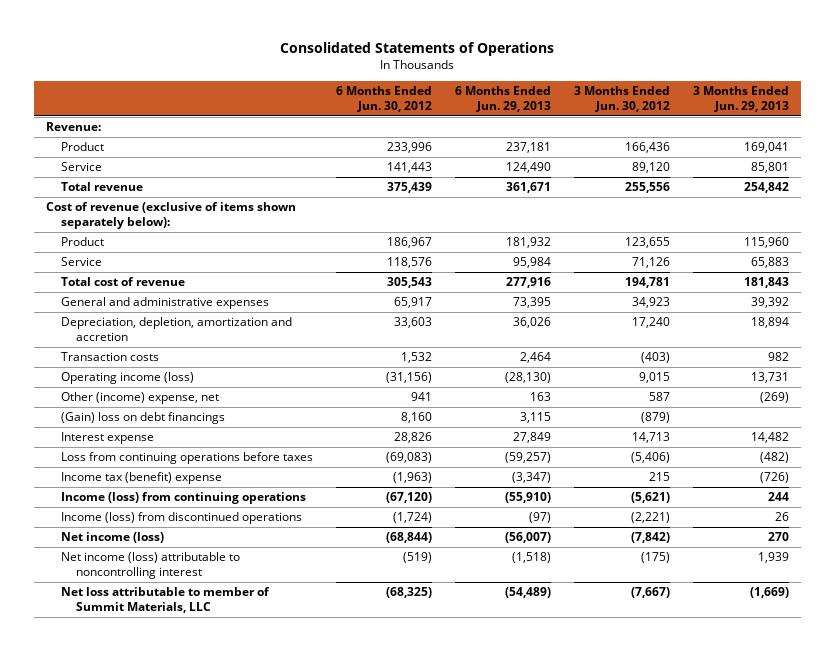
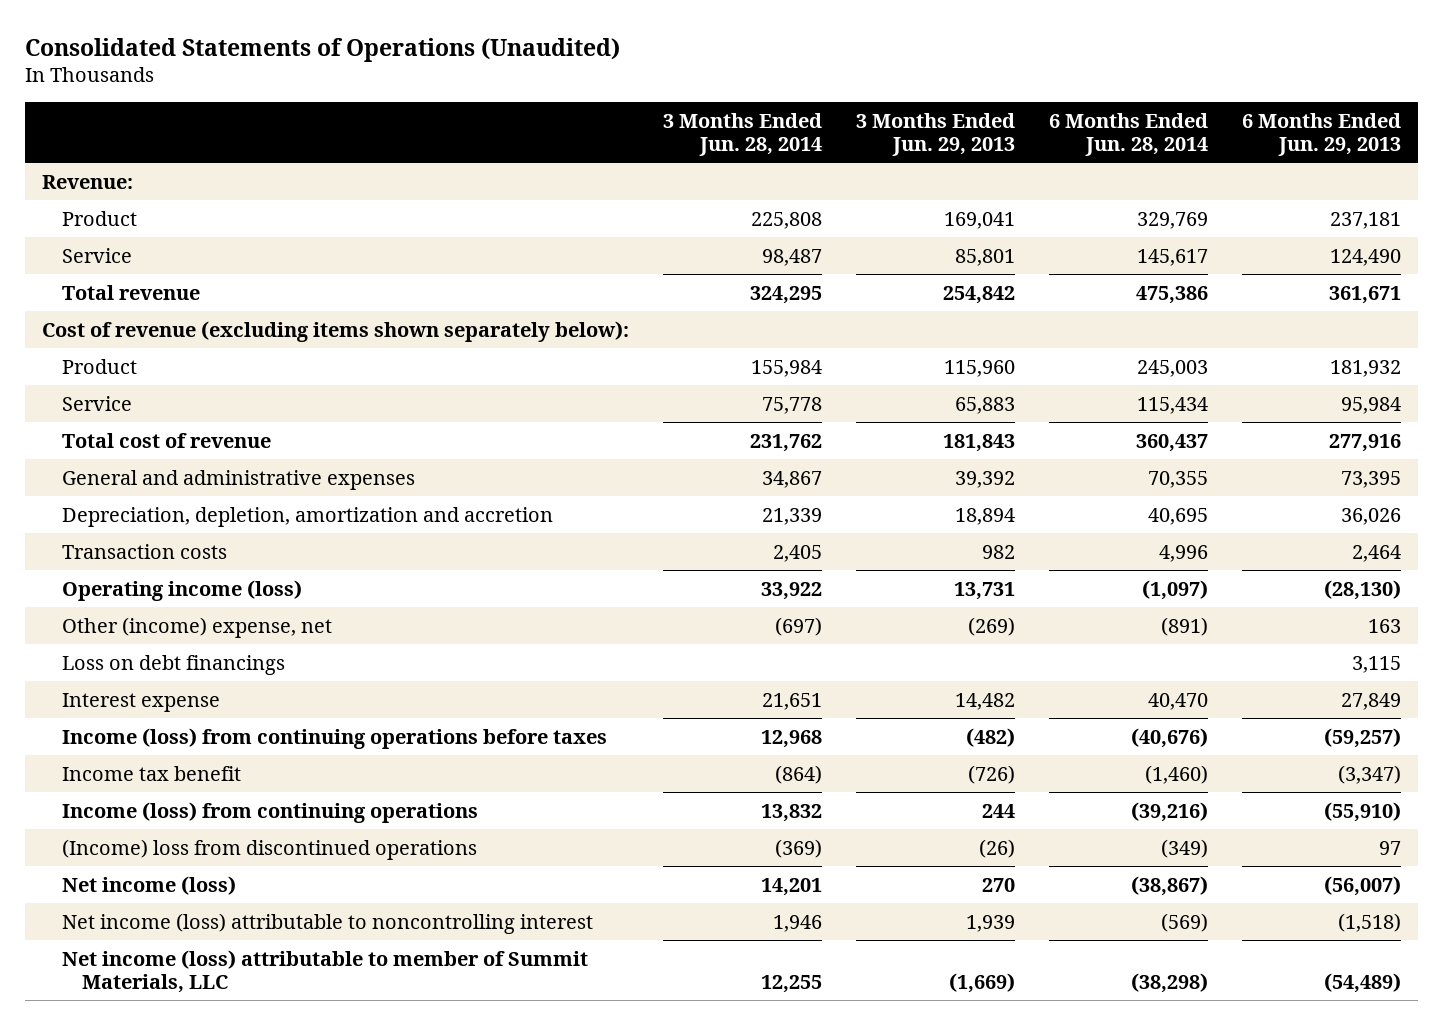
[280,41,555,56] Consolidated Statements of Operations -> [24,37,620,62] Consolidated Statements of Operations (Unaudited)
[336,86,433,112] 6 Months Ended Jun. 30, 2012 -> none
[574,86,671,112] 3 Months Ended Jun. 30, 2012 -> none
none -> [662,112,822,157] 3 Months Ended Jun. 28, 2014
none -> [1049,112,1209,157] 6 Months Ended Jun. 28, 2014
[45,202,296,230] Cost of revenue (exclusive of items shown separately below): -> [41,320,629,342] Cost of revenue (excluding items shown separately below):
[61,412,226,425] (Gain) loss on debt financings -> [62,654,286,675] Loss on debt financings
[61,452,314,465] Loss from continuing operations before taxes -> [62,727,608,749] Income (loss) from continuing operations before taxes
[61,472,223,485] Income tax (benefit) expense -> [62,765,242,781] Income tax benefit
[61,512,303,525] Income (loss) from discontinued operations -> [62,838,478,860] (Income) loss from discontinued operations
[529,512,552,524] (97) -> [1379,840,1402,855] 97
[775,512,790,522] 26 -> [979,838,1016,858] (26)
[61,587,271,614] Net loss attributable to member of Summit Materials, LLC -> [62,949,589,993] Net income (loss) attributable to member of Summit Materials, LLC

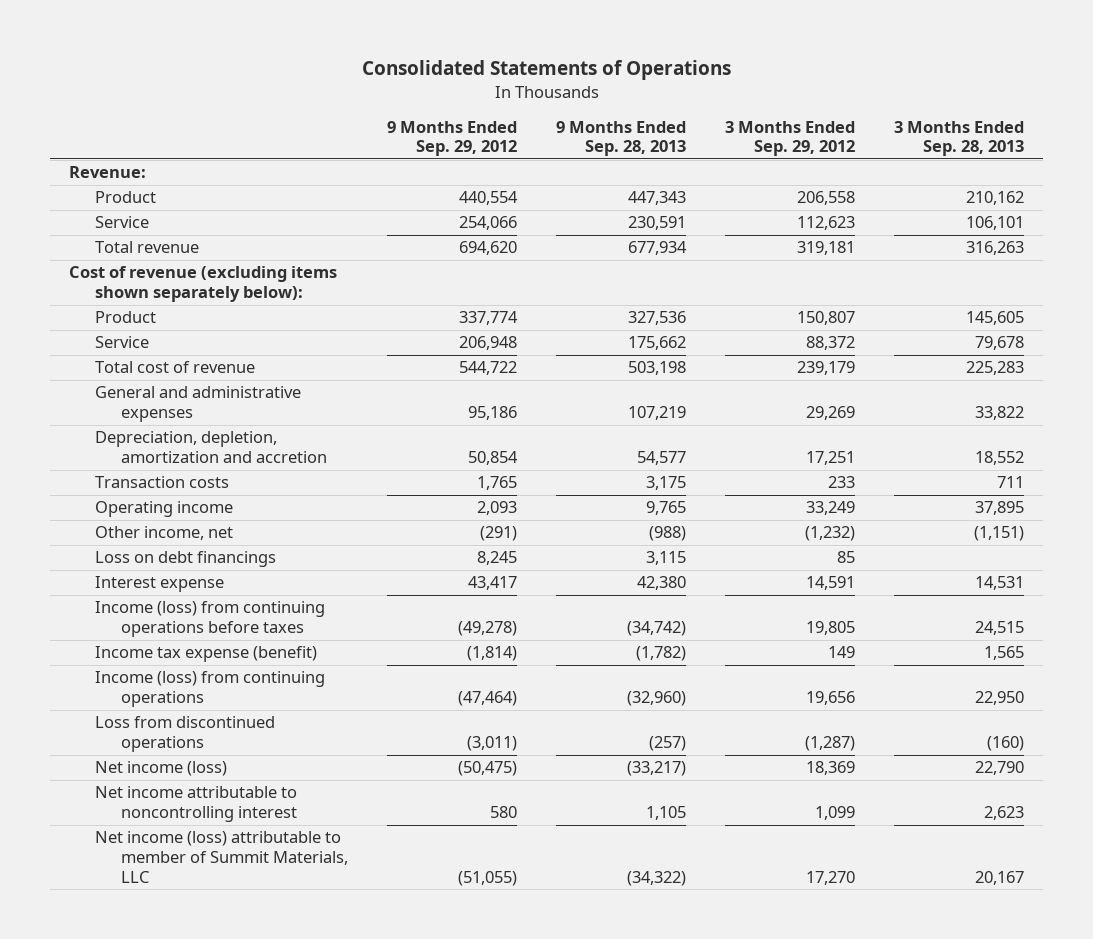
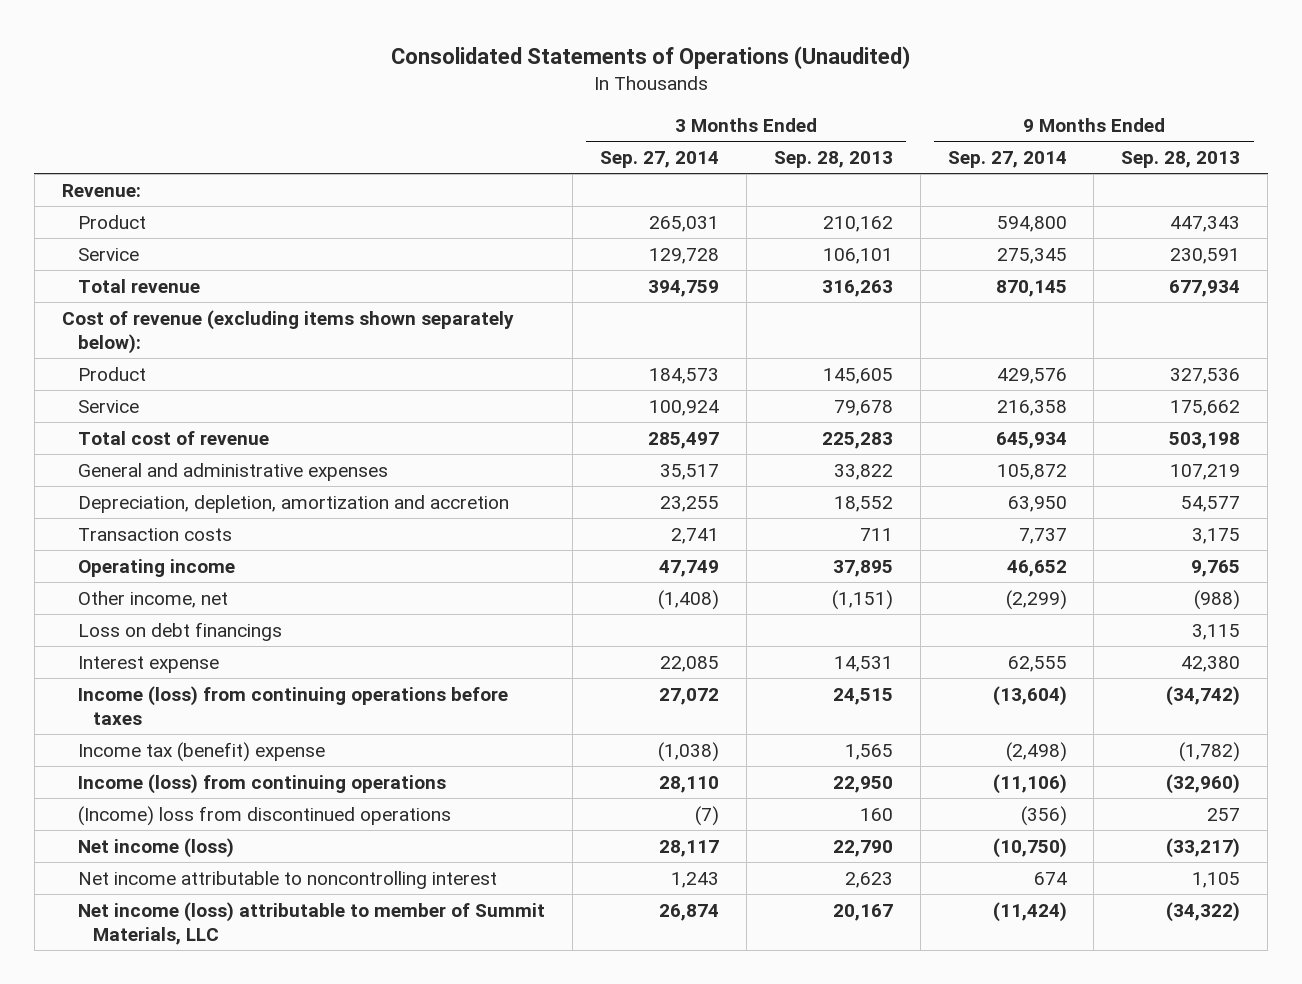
[361,60,731,81] Consolidated Statements of Operations -> [391,46,911,70] Consolidated Statements of Operations (Unaudited)
[386,120,517,157] 9 Months Ended Sep. 29, 2012 -> none
[724,120,855,157] 3 Months Ended Sep. 29, 2012 -> none
none -> [599,150,719,168] Sep. 27, 2014
none -> [947,150,1067,168] Sep. 27, 2014
[94,646,317,663] Income tax expense (benefit) -> [77,741,325,762] Income tax (benefit) expense
[94,716,275,753] Loss from discontinued operations -> [77,805,451,826] (Income) loss from discontinued operations
[648,736,686,752] (257) -> [1207,807,1241,821] 257
[986,736,1024,752] (160) -> [859,807,893,821] 160

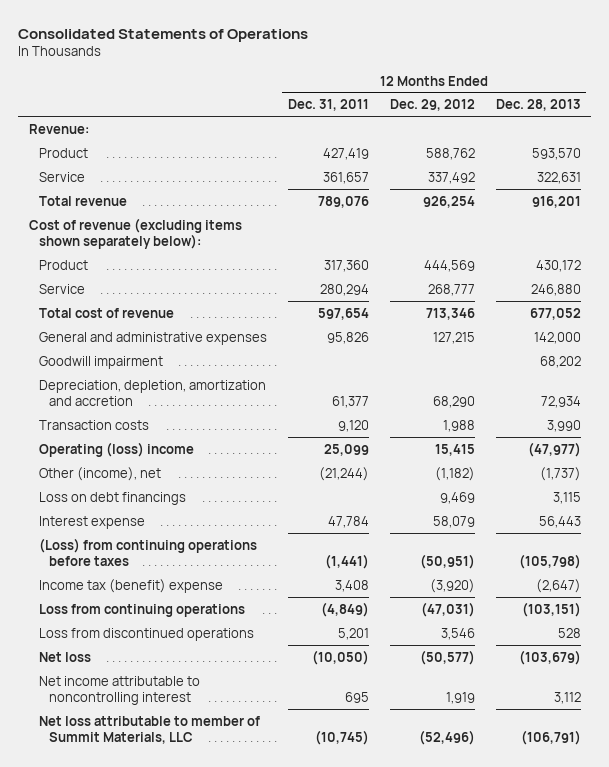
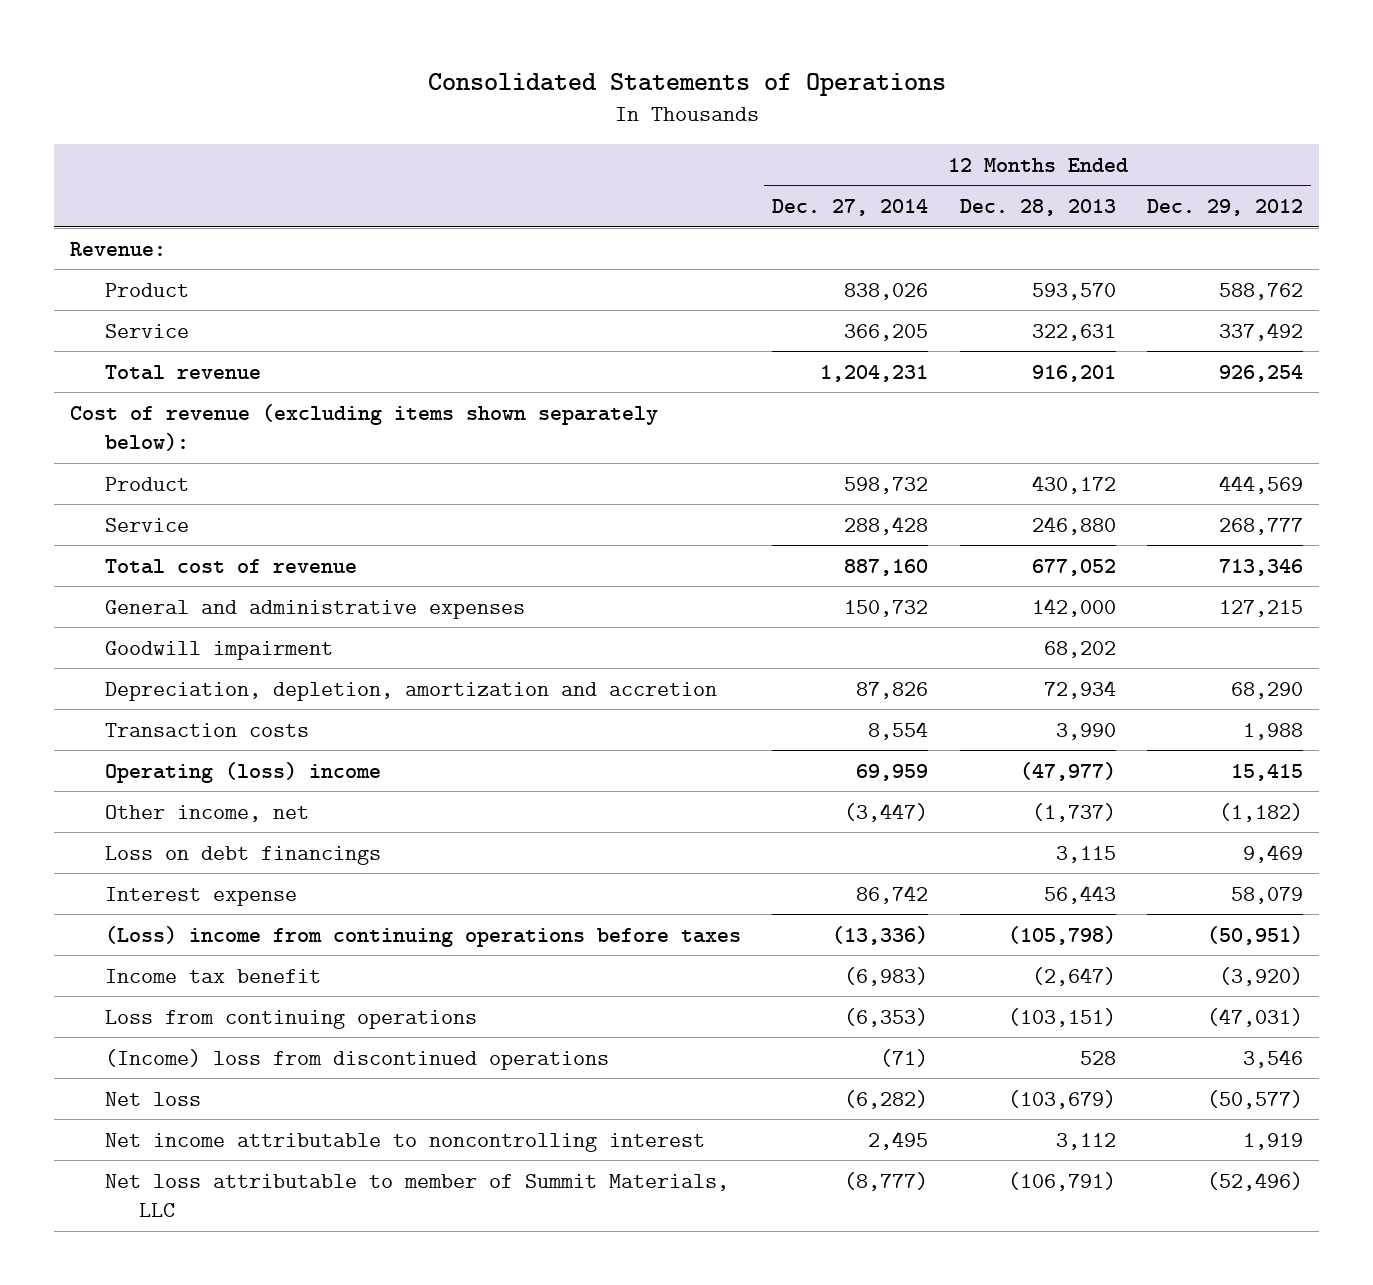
[287,99,369,112] Dec. 31, 2011 -> none
none -> [772,199,929,217] Dec. 27, 2014
[38,466,161,481] Other (income), net -> [104,804,309,822] Other income, net
[38,537,257,566] (Loss) from continuing operations before taxes -> [104,925,741,947] (Loss) income from continuing operations before taxes
[38,578,223,593] Income tax (benefit) expense -> [104,968,321,983] Income tax benefit
[38,627,254,641] Loss from discontinued operations -> [104,1048,609,1070] (Income) loss from discontinued operations

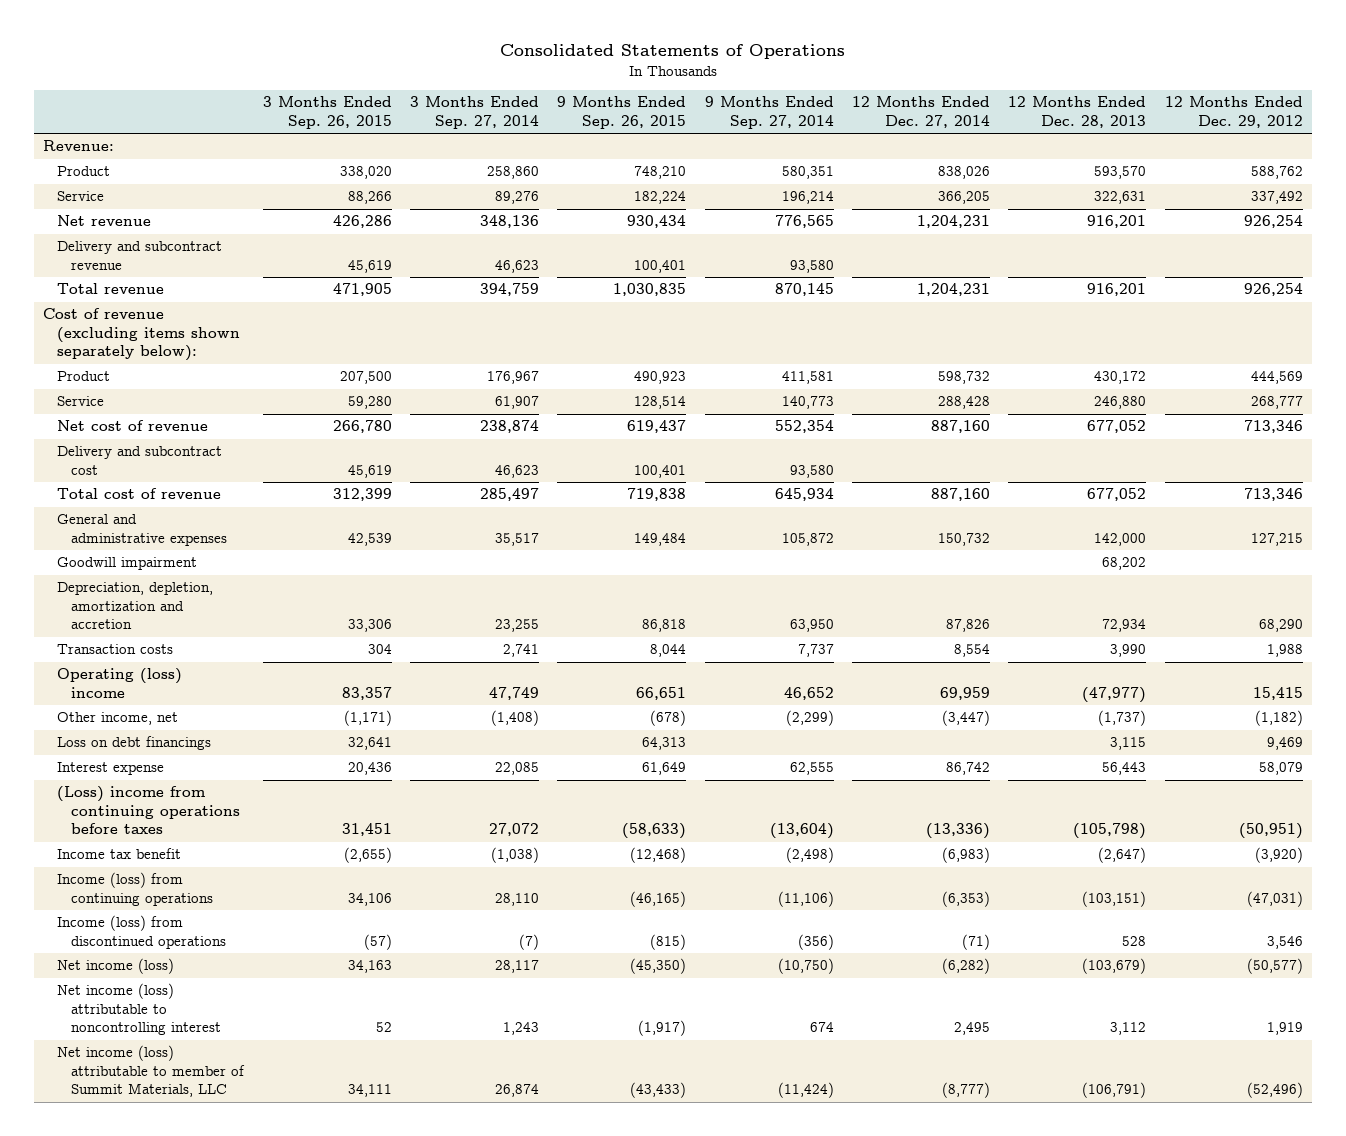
none -> [262,96,392,129] 3 Months Ended Sep. 26, 2015
none -> [409,96,539,129] 3 Months Ended Sep. 27, 2014
none -> [557,96,687,129] 9 Months Ended Sep. 26, 2015
none -> [704,96,834,129] 9 Months Ended Sep. 27, 2014
none -> [57,215,152,227] Net revenue
none -> [57,241,223,270] Delivery and subcontract revenue
none -> [57,420,209,432] Net cost of revenue
none -> [57,446,223,475] Delivery and subcontract cost
[104,1009,477,1029] Loss from continuing operations -> [57,872,214,906] Income (loss) from continuing operations
[104,1048,609,1070] (Income) loss from discontinued operations -> [57,915,227,949] Income (loss) from discontinued operations
[104,1091,201,1106] Net loss -> [57,958,175,975] Net income (loss)
[104,1132,705,1152] Net income attributable to noncontrolling interest -> [57,983,222,1036] Net income (loss) attributable to noncontrolling interest
[104,1173,729,1218] Net loss attributable to member of Summit Materials, LLC -> [57,1045,246,1098] Net income (loss) attributable to member of Summit Materials, LLC

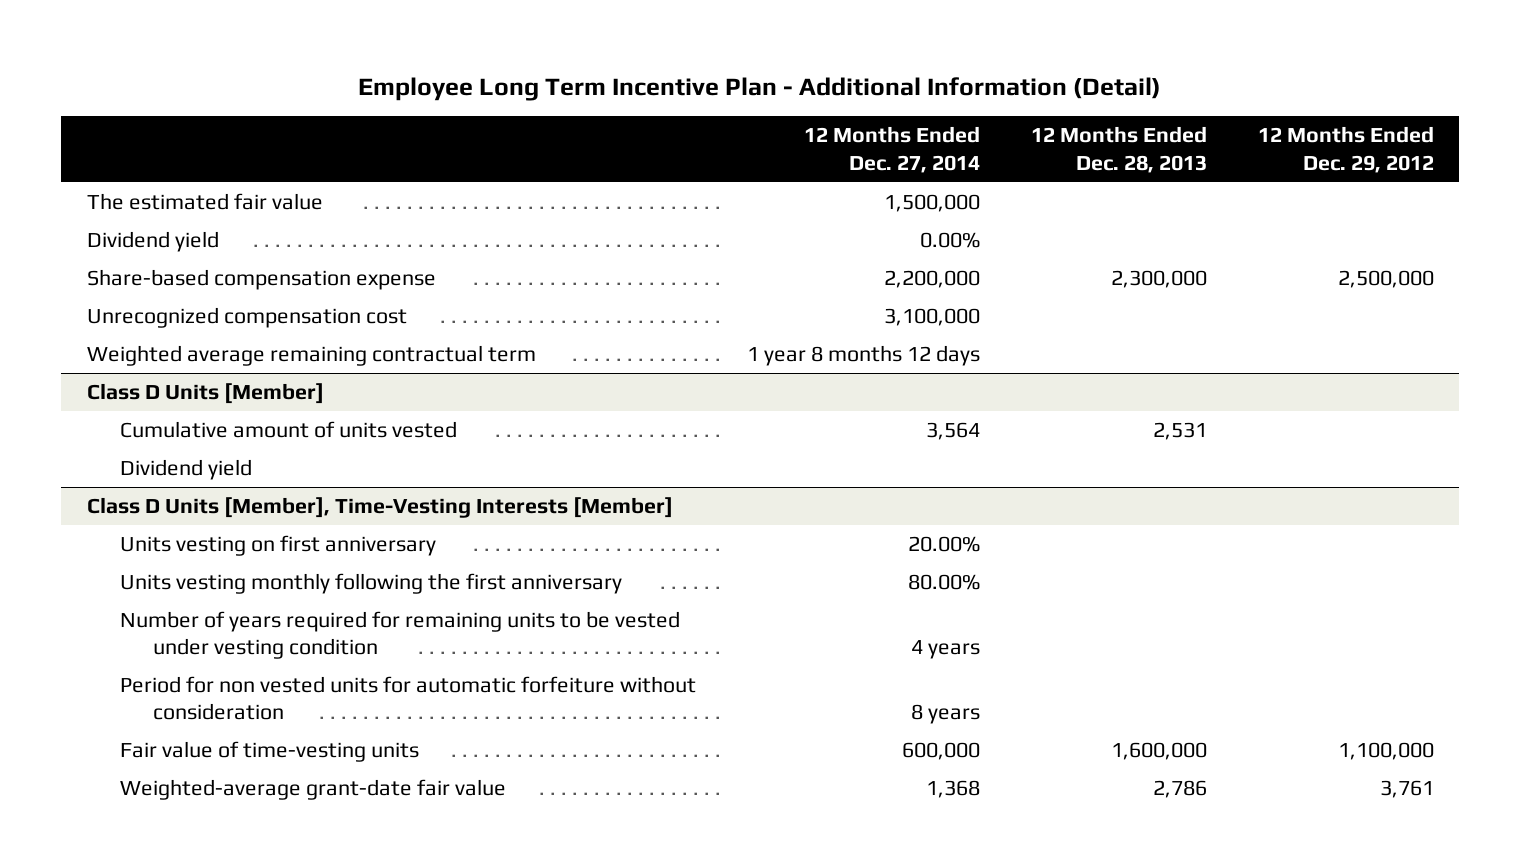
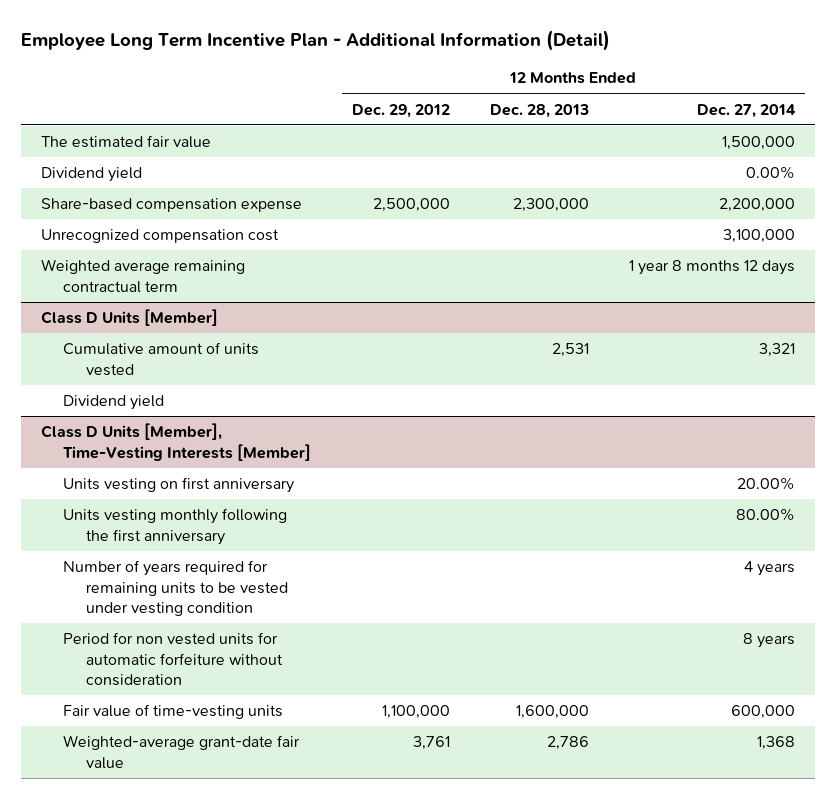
[925,421,980,440] 3,564 -> [758,343,795,358] 3,321

